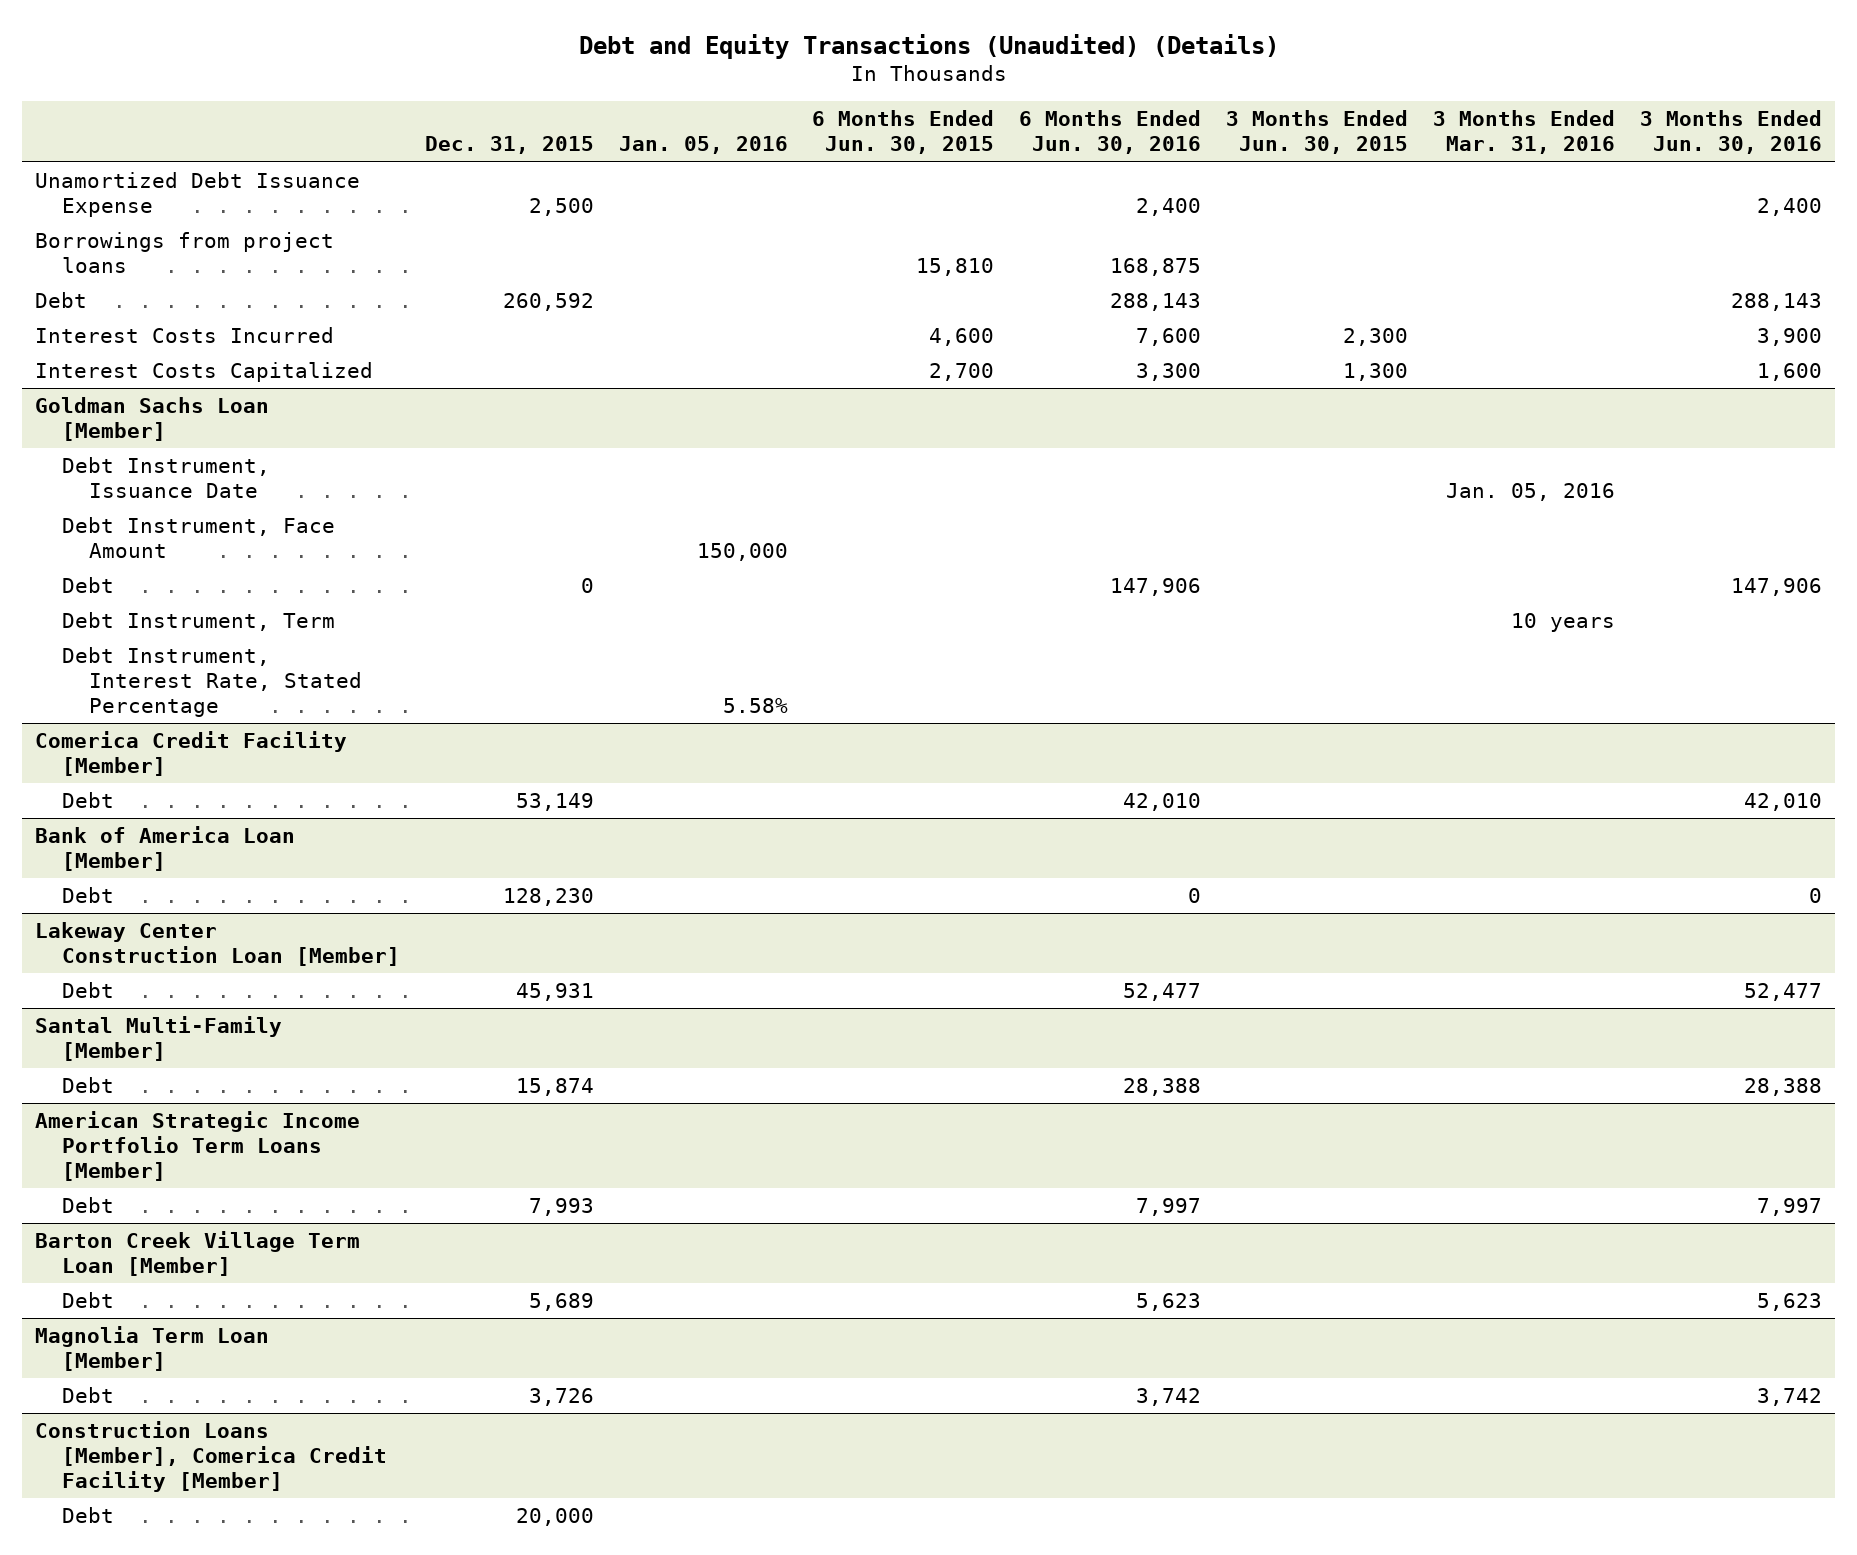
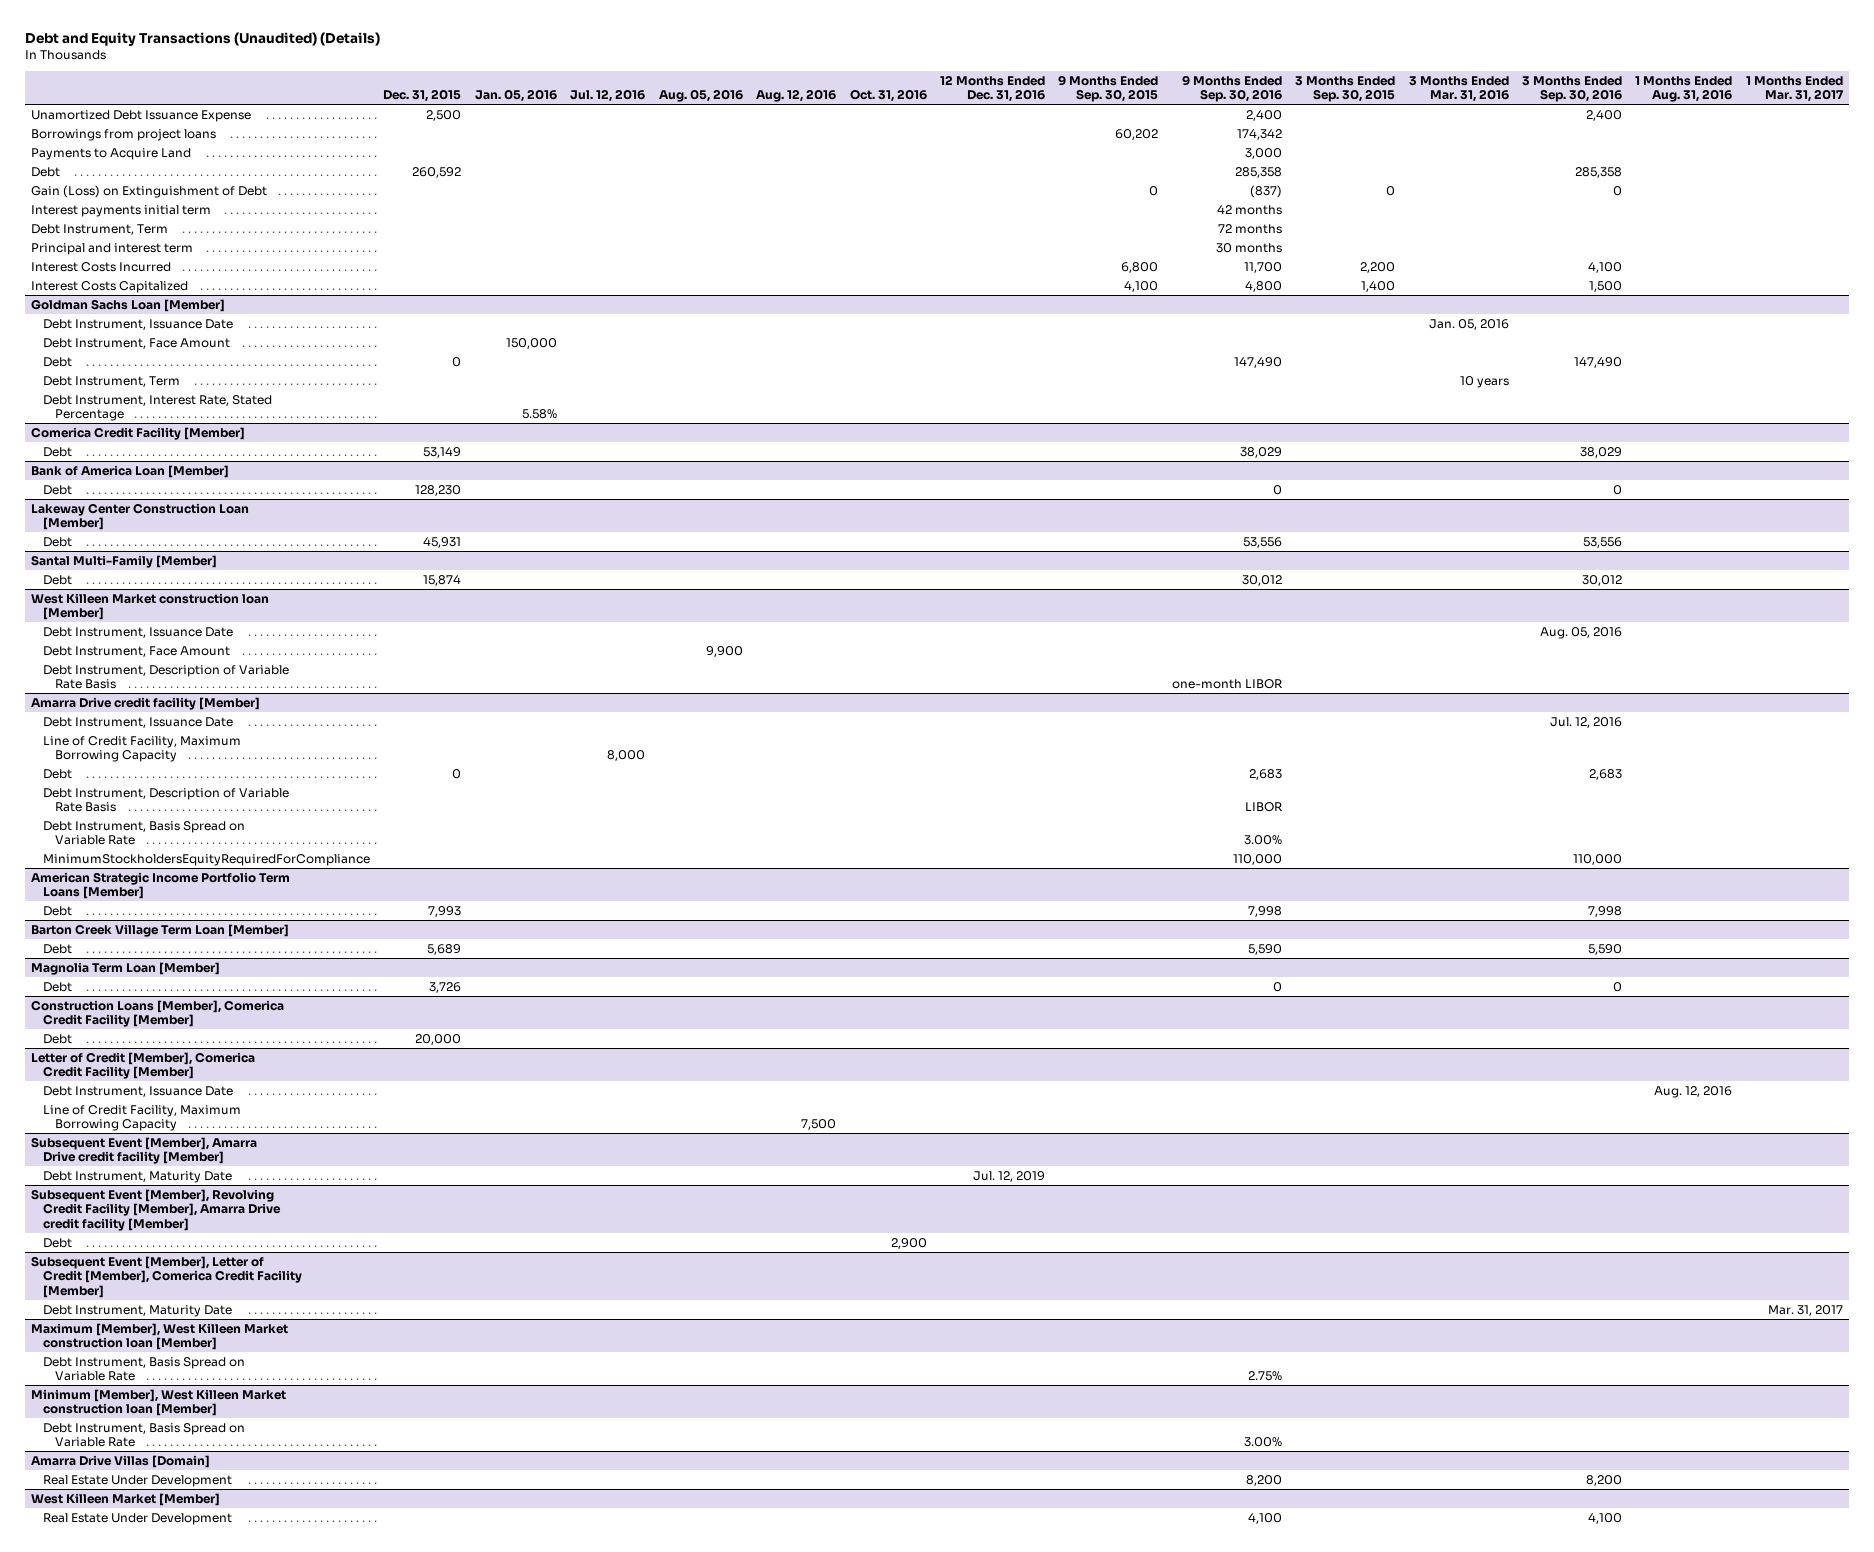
[812,110,995,155] 6 Months Ended Jun. 30, 2015 -> none
[1019,110,1202,155] 6 Months Ended Jun. 30, 2016 -> none
[1226,110,1409,155] 3 Months Ended Jun. 30, 2015 -> none
[1640,110,1823,155] 3 Months Ended Jun. 30, 2016 -> none
none -> [570,89,646,103] Jul. 12, 2016
none -> [658,89,743,103] Aug. 05, 2016
none -> [756,89,837,103] Aug. 12, 2016
none -> [849,89,927,103] Oct. 31, 2016
none -> [939,74,1045,103] 12 Months Ended Dec. 31, 2016
none -> [1058,74,1159,103] 9 Months Ended Sep. 30, 2015
none -> [1181,74,1282,103] 9 Months Ended Sep. 30, 2016
none -> [1295,75,1396,103] 3 Months Ended Sep. 30, 2015
none -> [1521,75,1622,103] 3 Months Ended Sep. 30, 2016
none -> [1635,75,1733,103] 1 Months Ended Aug. 31, 2016
none -> [1745,75,1844,103] 1 Months Ended Mar. 31, 2017
none -> [31,147,192,160] Payments to Acquire Land
none -> [31,184,268,198] Gain (Loss) on Extinguishment of Debt
none -> [31,204,212,217] Interest payments initial term
none -> [31,223,169,235] Debt Instrument, Term
none -> [31,242,194,255] Principal and interest term
none -> [31,592,270,621] West Killeen Market construction loan [Member]
none -> [43,626,234,638] Debt Instrument, Issuance Date
none -> [43,645,231,657] Debt Instrument, Face Amount
none -> [43,664,290,690] Debt Instrument, Description of Variable Rate Basis
none -> [31,696,261,710] Amarra Drive credit facility [Member]
none -> [43,716,234,728] Debt Instrument, Issuance Date
none -> [43,735,242,763] Line of Credit Facility, Maximum Borrowing Capacity
none -> [43,768,73,779] Debt
none -> [43,787,290,813] Debt Instrument, Description of Variable Rate Basis
none -> [43,820,246,846] Debt Instrument, Basis Spread on Variable Rate
none -> [43,853,371,866] MinimumStockholdersEquityRequiredForCompliance
none -> [31,1051,256,1080] Letter of Credit [Member], Comerica Credit Facility [Member]
none -> [43,1085,234,1097] Debt Instrument, Issuance Date
none -> [43,1104,242,1132] Line of Credit Facility, Maximum Borrowing Capacity
none -> [31,1136,258,1165] Subsequent Event [Member], Amarra Drive credit facility [Member]
none -> [43,1170,233,1183] Debt Instrument, Maturity Date
none -> [31,1188,282,1231] Subsequent Event [Member], Revolving Credit Facility [Member], Amarra Drive credit facility [Member]
none -> [43,1237,73,1248] Debt
none -> [31,1255,303,1298] Subsequent Event [Member], Letter of Credit [Member], Comerica Credit Facility [Member]
none -> [43,1304,233,1317] Debt Instrument, Maturity Date
none -> [31,1322,289,1351] Maximum [Member], West Killeen Market construction loan [Member]
none -> [43,1356,246,1382] Debt Instrument, Basis Spread on Variable Rate
none -> [31,1388,287,1417] Minimum [Member], West Killeen Market construction loan [Member]
none -> [43,1422,246,1448] Debt Instrument, Basis Spread on Variable Rate
none -> [31,1454,211,1468] Amarra Drive Villas [Domain]
none -> [43,1474,233,1487] Real Estate Under Development
none -> [31,1492,221,1506] West Killeen Market [Member]
none -> [43,1512,233,1525] Real Estate Under Development

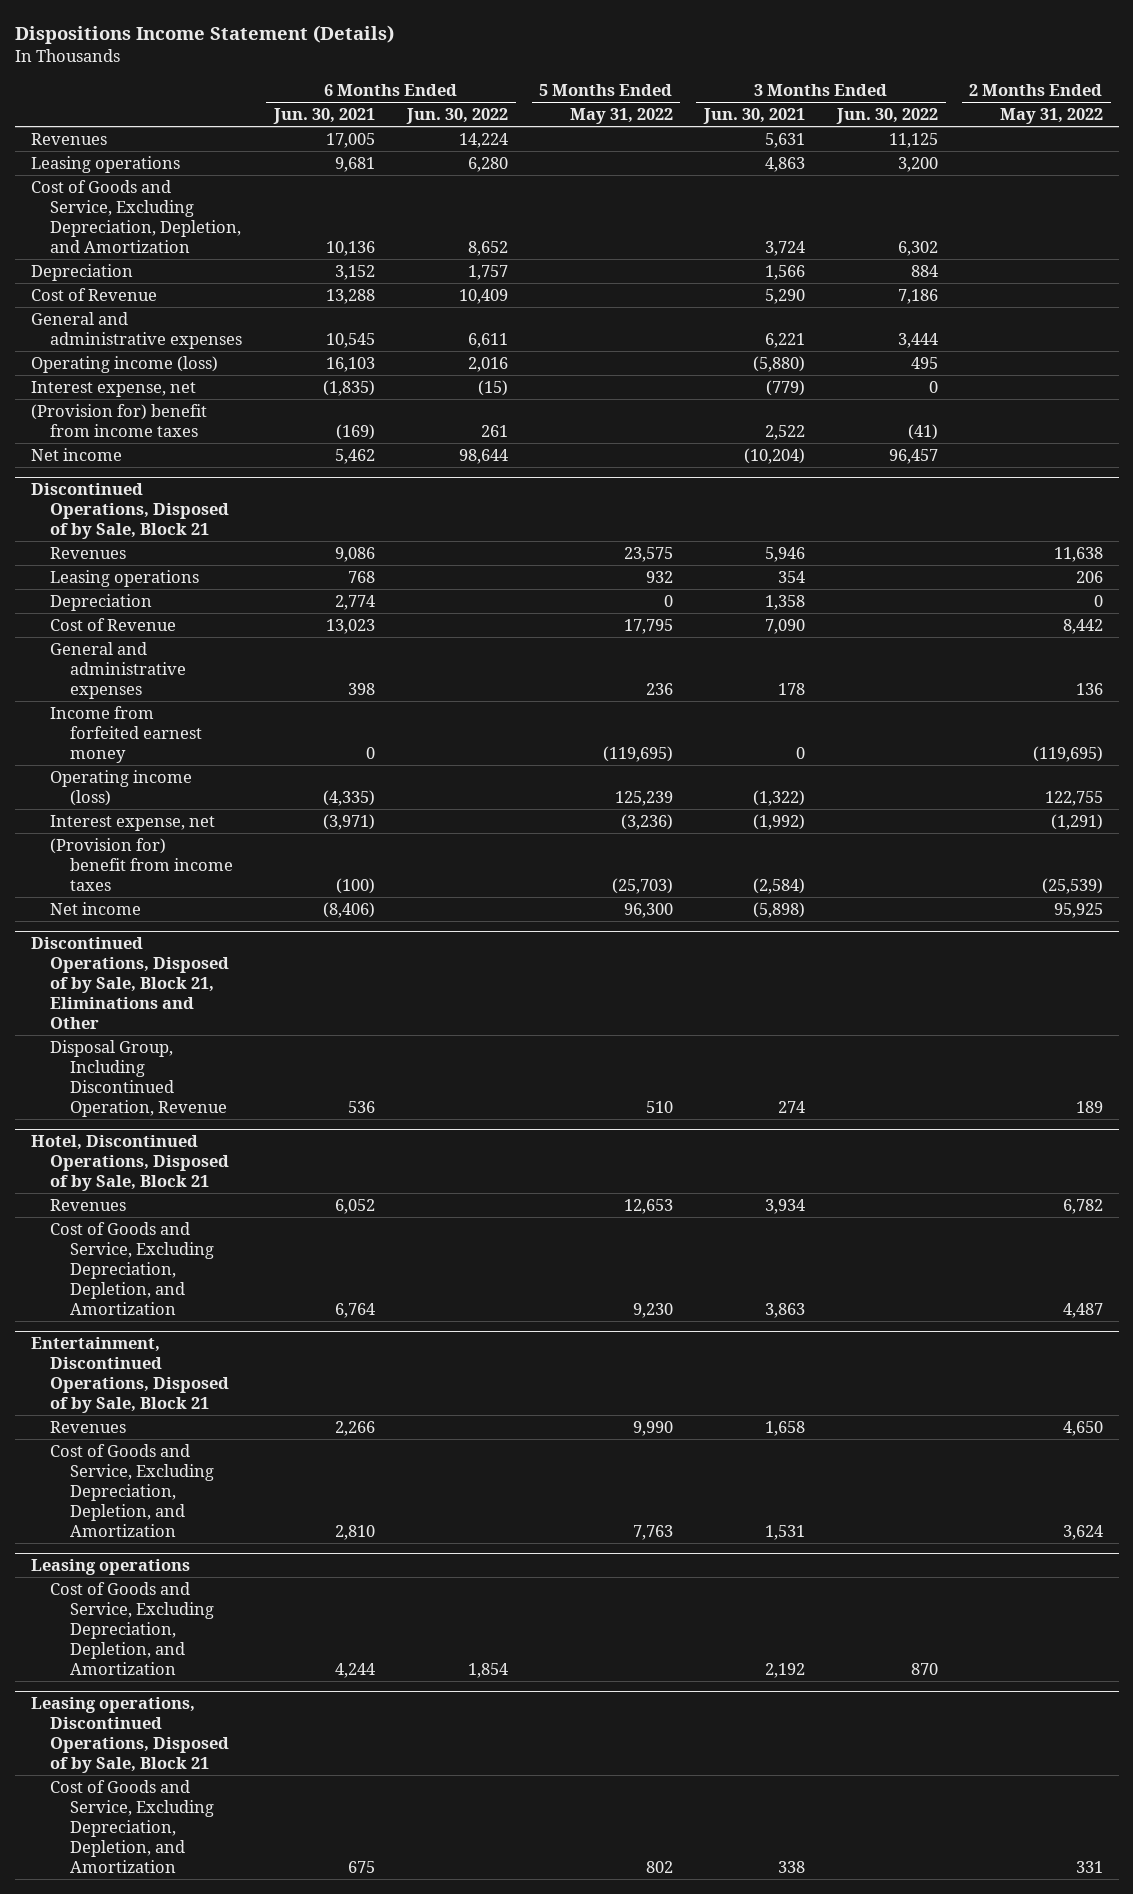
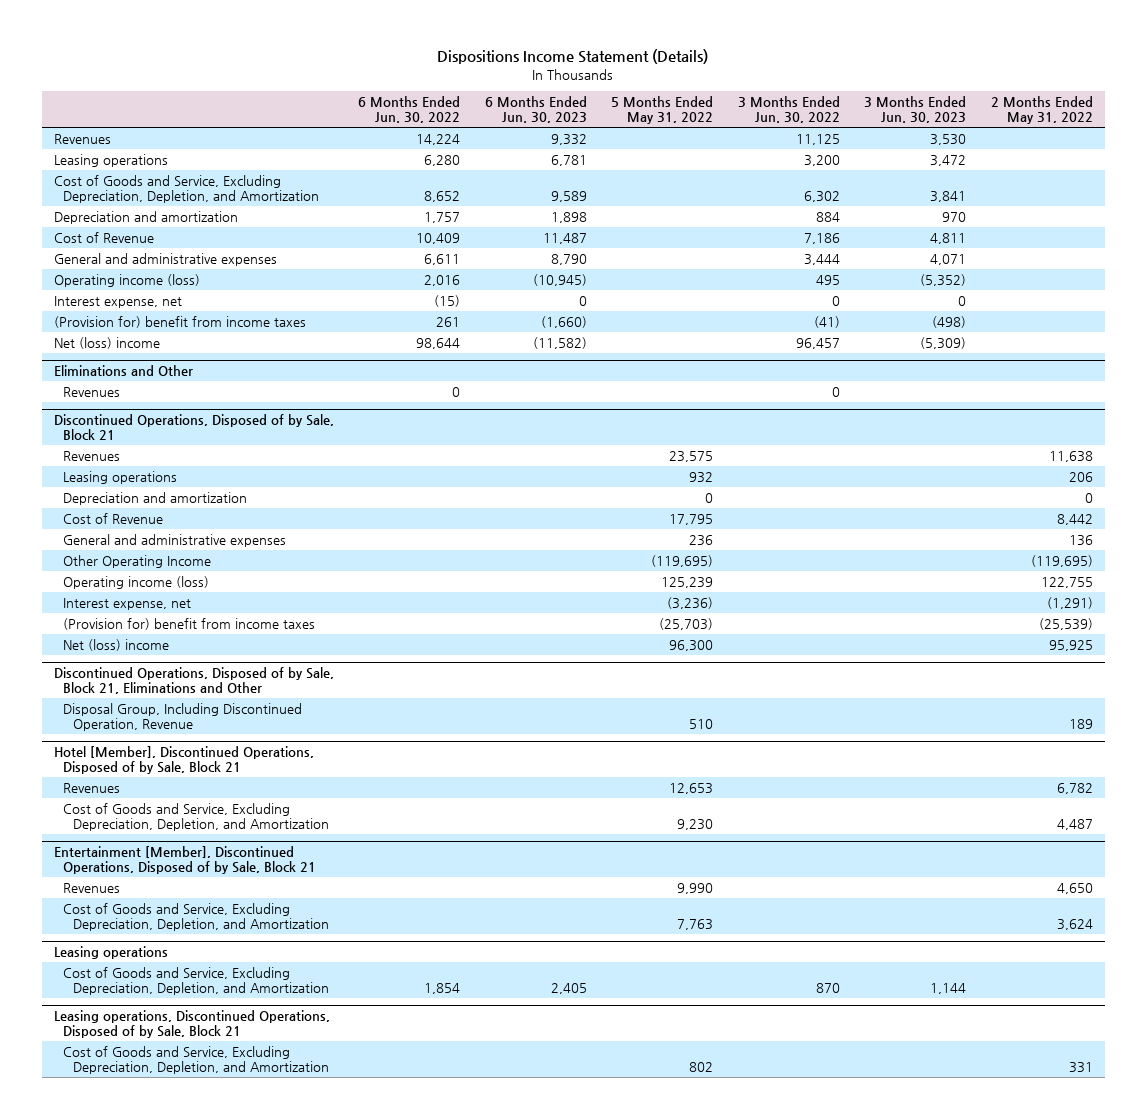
[273,108,376,125] Jun. 30, 2021 -> none
[703,108,806,125] Jun. 30, 2021 -> none
none -> [484,96,587,124] 6 Months Ended Jun. 30, 2023
none -> [864,96,967,124] 3 Months Ended Jun. 30, 2023
[30,263,133,281] Depreciation -> [53,210,238,224] Depreciation and amortization
[30,447,122,461] Net income -> [53,336,160,349] Net (loss) income
none -> [53,365,193,377] Eliminations and Other
none -> [63,386,121,397] Revenues
[50,593,153,611] Depreciation -> [63,491,248,505] Depreciation and amortization
[50,705,203,763] Income from forfeited earnest money -> [63,554,212,568] Other Operating Income
[50,901,142,915] Net income -> [63,638,170,651] Net (loss) income
[30,1134,230,1191] Hotel, Discontinued Operations, Disposed of by Sale, Block 21 -> [53,746,314,775] Hotel [Member], Discontinued Operations, Disposed of by Sale, Block 21
[30,1336,230,1414] Entertainment, Discontinued Operations, Disposed of by Sale, Block 21 -> [53,846,317,875] Entertainment [Member], Discontinued Operations, Disposed of by Sale, Block 21

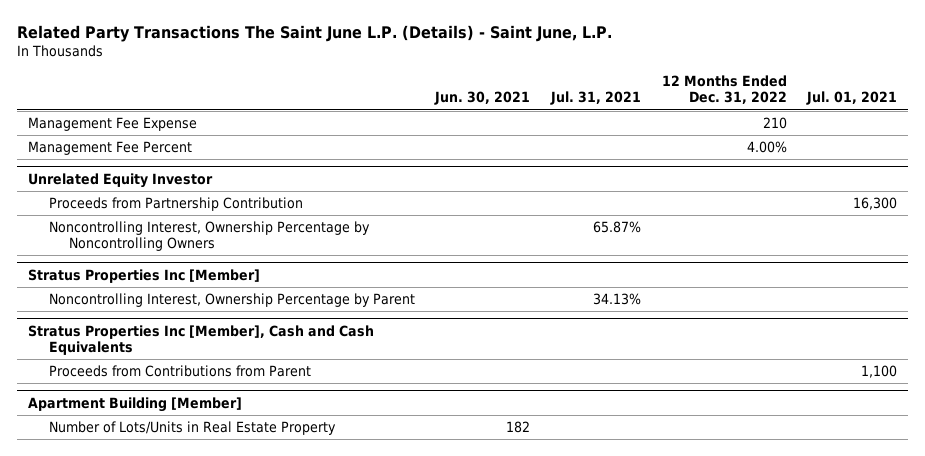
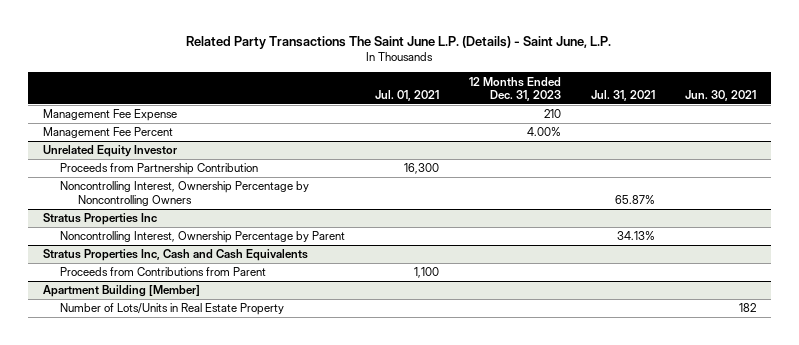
[661,75,787,105] 12 Months Ended Dec. 31, 2022 -> none
none -> [469,76,562,101] 12 Months Ended Dec. 31, 2023
[27,268,260,283] Stratus Properties Inc [Member] -> [43,213,158,226] Stratus Properties Inc
[27,324,374,355] Stratus Properties Inc [Member], Cash and Cash Equivalents -> [43,249,309,262] Stratus Properties Inc, Cash and Cash Equivalents

